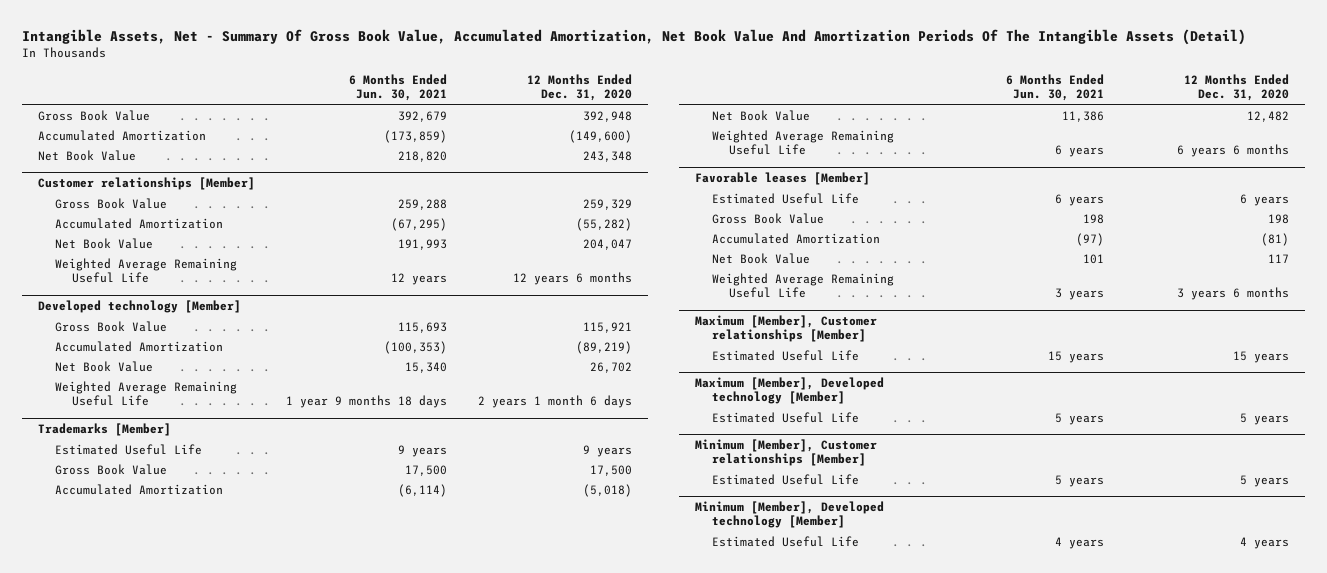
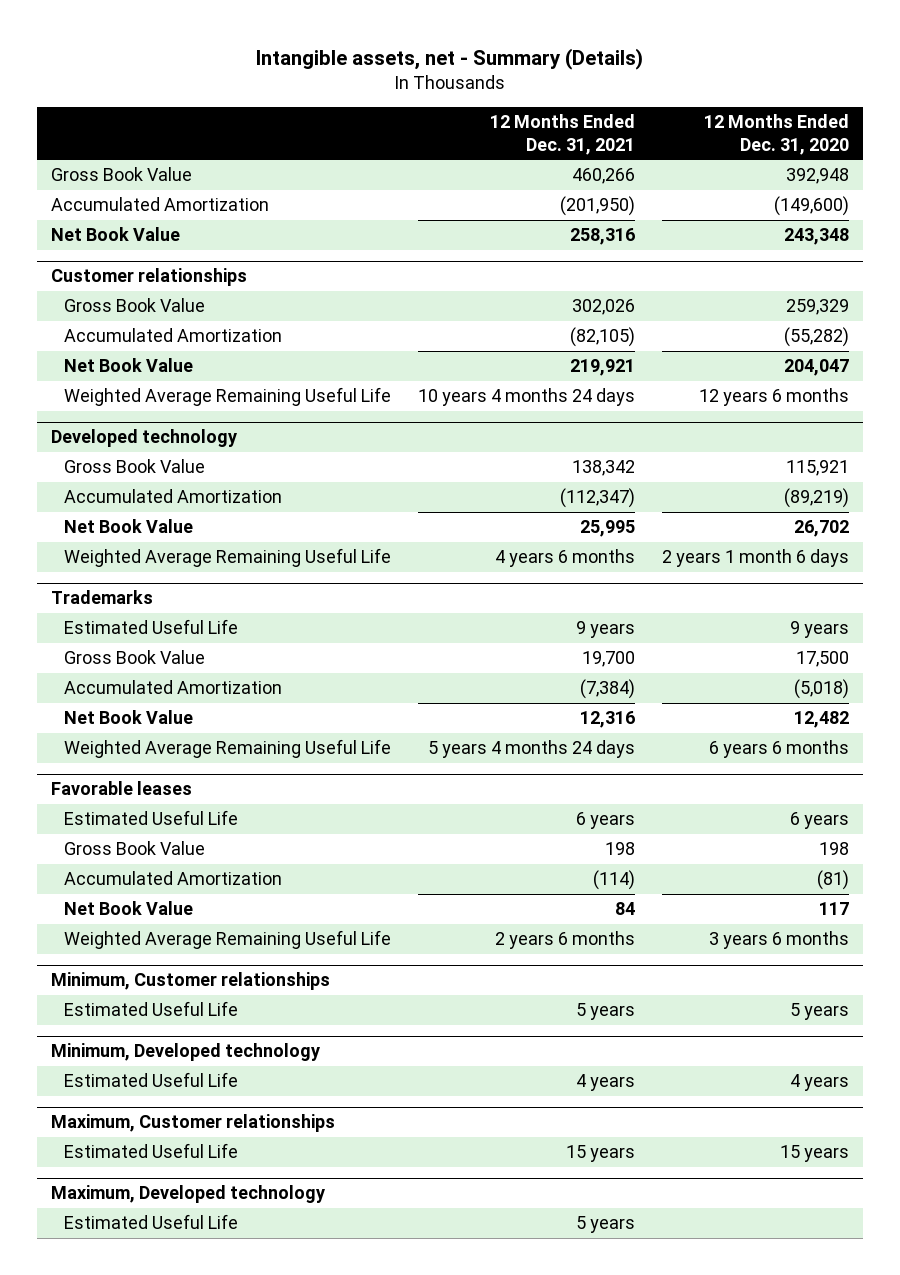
[21,28,1246,45] Intangible Assets, Net - Summary Of Gross Book Value, Accumulated Amortization, Net Book Value And Amortization Periods Of The Intangible Assets (Detail) -> [256,48,644,71] Intangible assets, net - Summary (Details)
[348,74,447,102] 6 Months Ended Jun. 30, 2021 -> none
none -> [490,114,636,155] 12 Months Ended Dec. 31, 2021
[37,176,255,190] Customer relationships [Member] -> [50,268,247,287] Customer relationships
[37,299,241,313] Developed technology [Member] -> [50,429,237,448] Developed technology
[37,422,171,436] Trademarks [Member] -> [50,590,153,605] Trademarks
[694,171,870,185] Favorable leases [Member] -> [50,781,192,796] Favorable leases
[694,314,877,342] Maximum [Member], Customer relationships [Member] -> none
[711,349,859,361] Estimated Useful Life -> none
[694,376,884,404] Maximum [Member], Developed technology [Member] -> none
[711,411,859,423] Estimated Useful Life -> none
[694,438,877,466] Minimum [Member], Customer relationships [Member] -> [50,972,330,991] Minimum, Customer relationships
[694,500,884,528] Minimum [Member], Developed technology [Member] -> [50,1043,320,1062] Minimum, Developed technology
none -> [50,1114,335,1133] Maximum, Customer relationships
none -> [64,1143,239,1159] Estimated Useful Life
none -> [50,1185,325,1204] Maximum, Developed technology
none -> [64,1214,239,1230] Estimated Useful Life

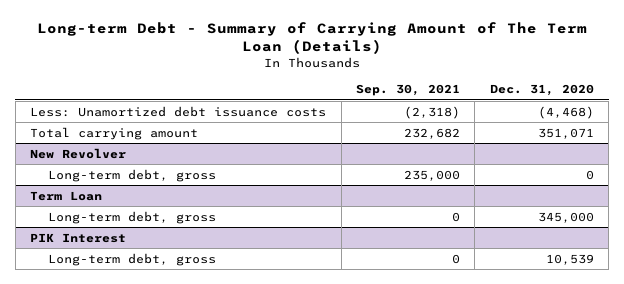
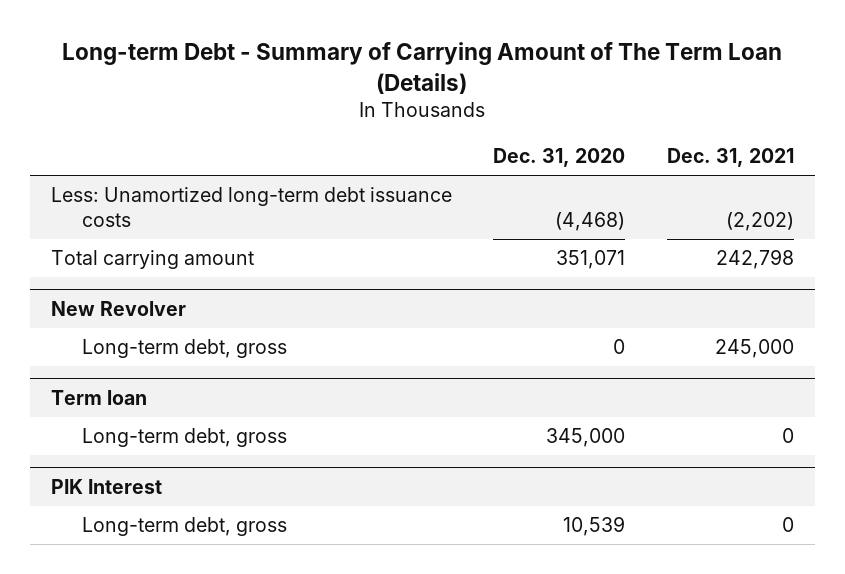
[356,84,461,97] Sep. 30, 2021 -> none
none -> [667,148,795,168] Dec. 31, 2021
[30,105,327,117] Less: Unamortized debt issuance costs -> [50,187,452,228] Less: Unamortized long-term debt issuance costs
[30,190,103,201] Term Loan -> [50,389,147,405] Term loan

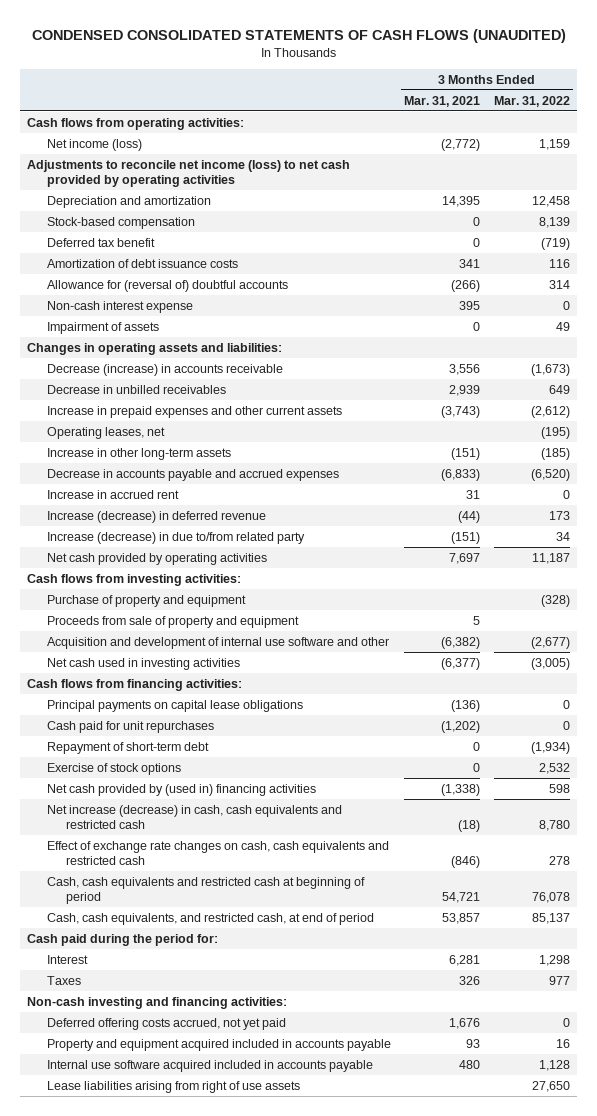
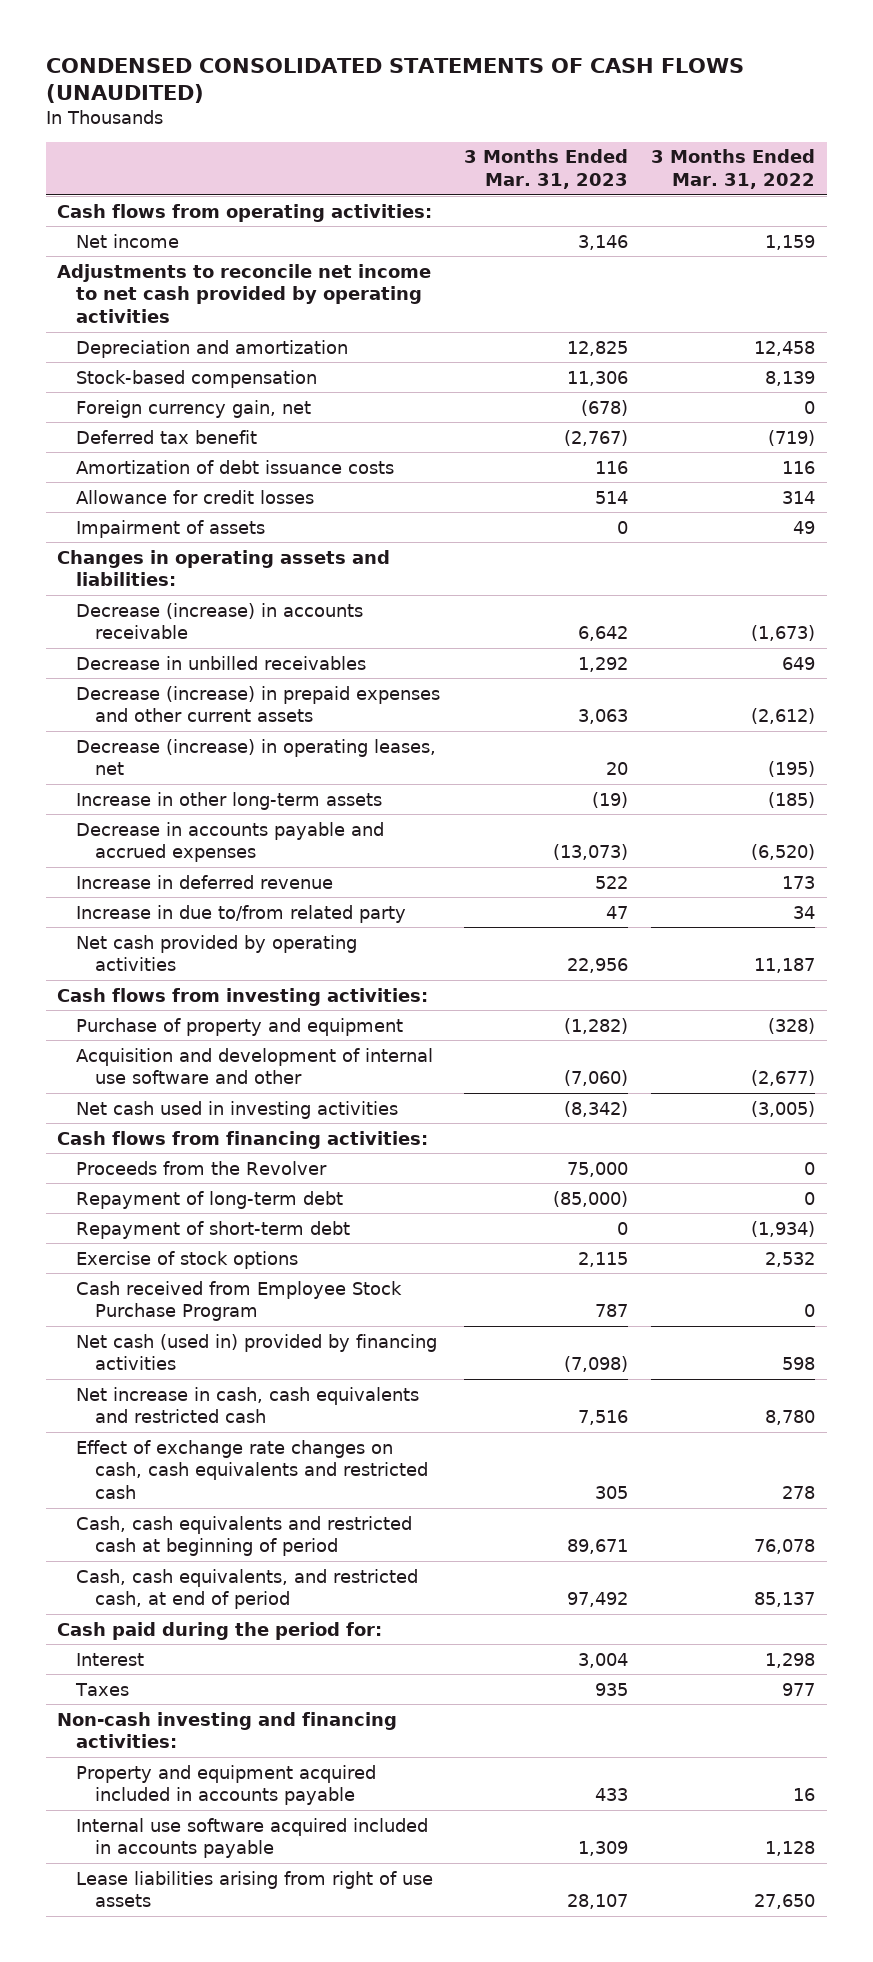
[404,95,481,107] Mar. 31, 2021 -> none
none -> [463,149,628,190] 3 Months Ended Mar. 31, 2023
[46,138,142,151] Net income (loss) -> [76,233,180,248] Net income
[27,159,351,187] Adjustments to reconcile net income (loss) to net cash provided by operating activities -> [57,263,432,324] Adjustments to reconcile net income to net cash provided by operating activities
none -> [76,399,312,418] Foreign currency gain, net
[46,300,193,313] Non-cash interest expense -> none
[46,279,288,292] Allowance for (reversal of) doubtful accounts -> [76,489,315,504] Allowance for credit losses
[46,405,342,418] Increase in prepaid expenses and other current assets -> [76,685,441,723] Decrease (increase) in prepaid expenses and other current assets
[46,426,165,439] Operating leases, net -> [76,738,437,776] Decrease (increase) in operating leases, net
[46,489,179,499] Increase in accrued rent -> none
[46,510,266,523] Increase (decrease) in deferred revenue -> [76,874,334,889] Increase in deferred revenue
[46,531,305,544] Increase (decrease) in due to/from related party -> [76,904,407,923] Increase in due to/from related party
[46,615,299,628] Proceeds from sale of property and equipment -> none
[46,699,303,712] Principal payments on capital lease obligations -> none
[46,720,214,733] Cash paid for unit repurchases -> none
none -> [76,1160,328,1175] Proceeds from the Revolver
none -> [76,1190,344,1209] Repayment of long-term debt
none -> [76,1280,403,1322] Cash received from Employee Stock Purchase Program
[46,783,316,796] Net cash provided by (used in) financing activities -> [76,1333,438,1371] Net cash (used in) provided by financing activities
[46,804,342,829] Net increase (decrease) in cash, cash equivalents and restricted cash -> [76,1386,420,1424] Net increase in cash, cash equivalents and restricted cash
[46,1017,286,1030] Deferred offering costs accrued, not yet paid -> none

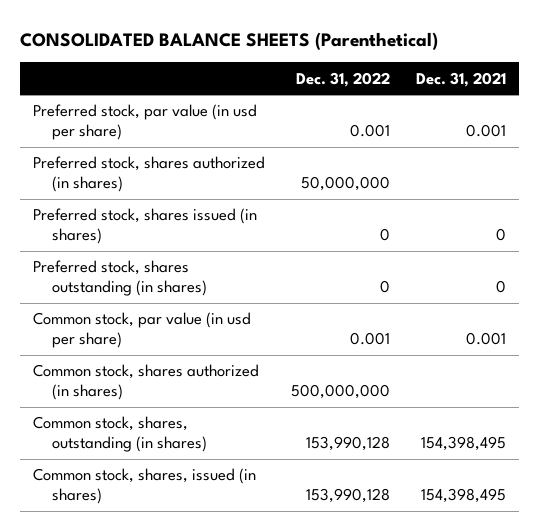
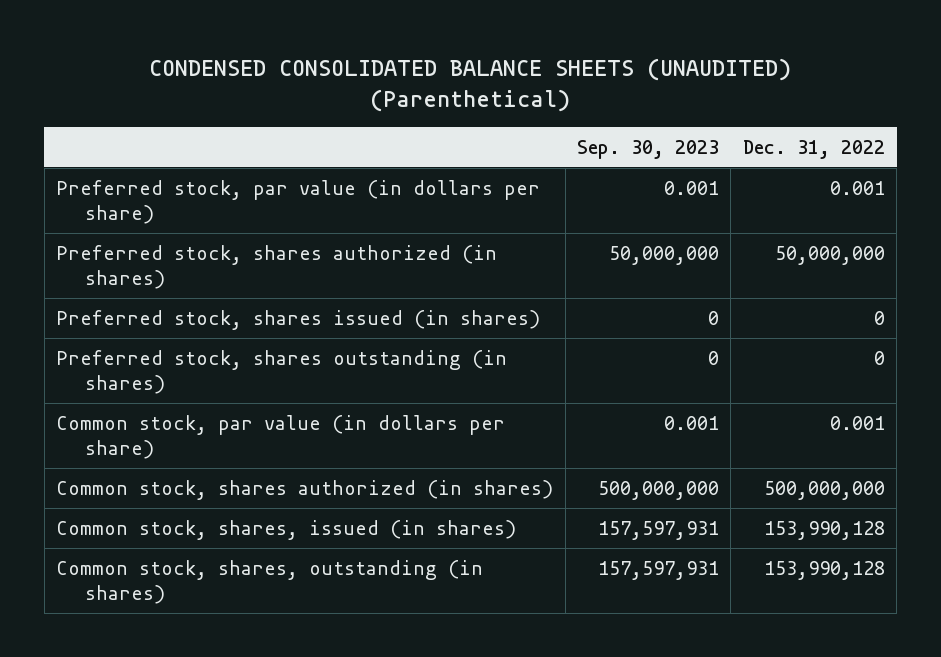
[19,31,438,50] CONSOLIDATED BALANCE SHEETS (Parenthetical) -> [149,57,792,112] CONDENSED CONSOLIDATED BALANCE SHEETS (UNAUDITED) (Parenthetical)
[416,71,507,87] Dec. 31, 2021 -> none
none -> [576,139,719,159] Sep. 30, 2023
[32,104,257,141] Preferred stock, par value (in usd per share) -> [56,179,541,224] Preferred stock, par value (in dollars per share)
[32,312,251,349] Common stock, par value (in usd per share) -> [56,414,506,459] Common stock, par value (in dollars per share)
[32,416,207,453] Common stock, shares, outstanding (in shares) -> [56,559,484,604] Common stock, shares, outstanding (in shares)

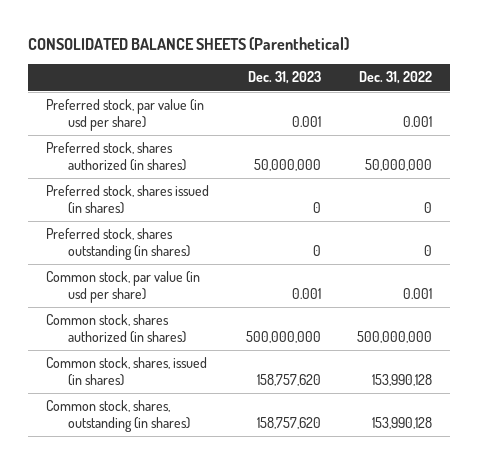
[149,57,792,112] CONDENSED CONSOLIDATED BALANCE SHEETS (UNAUDITED) (Parenthetical) -> [28,36,350,50] CONSOLIDATED BALANCE SHEETS (Parenthetical)
[576,139,719,159] Sep. 30, 2023 -> none
none -> [247,71,321,85] Dec. 31, 2023
[56,179,541,224] Preferred stock, par value (in dollars per share) -> [46,99,205,132] Preferred stock, par value (in usd per share)
[56,414,506,459] Common stock, par value (in dollars per share) -> [46,271,201,304] Common stock, par value (in usd per share)

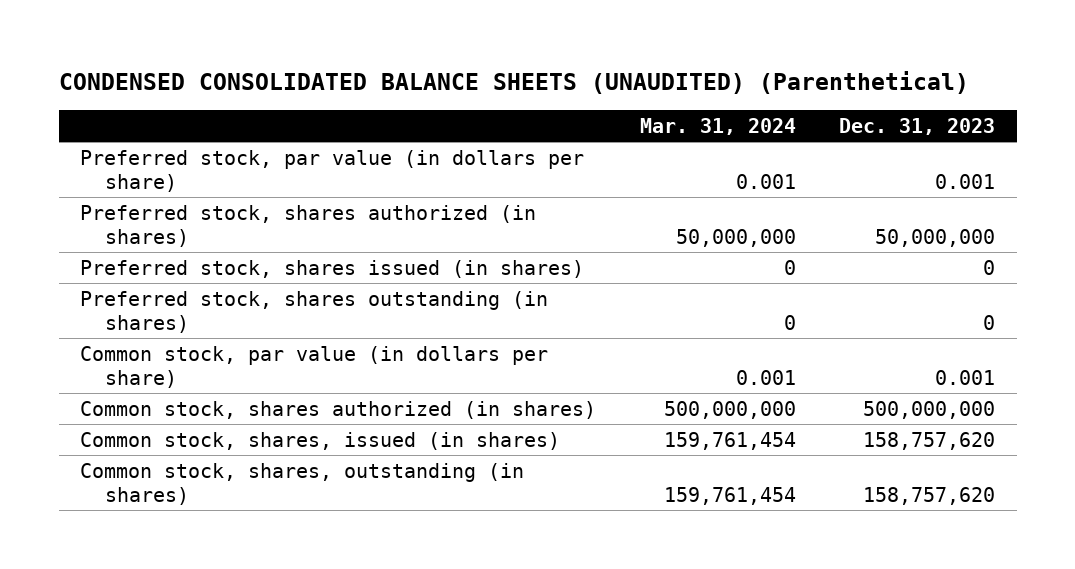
[28,36,350,50] CONSOLIDATED BALANCE SHEETS (Parenthetical) -> [58,70,969,94] CONDENSED CONSOLIDATED BALANCE SHEETS (UNAUDITED) (Parenthetical)
[358,71,432,85] Dec. 31, 2022 -> none
none -> [639,117,796,135] Mar. 31, 2024
[46,99,205,132] Preferred stock, par value (in usd per share) -> [80,149,585,192] Preferred stock, par value (in dollars per share)
[46,271,201,304] Common stock, par value (in usd per share) -> [80,345,549,388] Common stock, par value (in dollars per share)

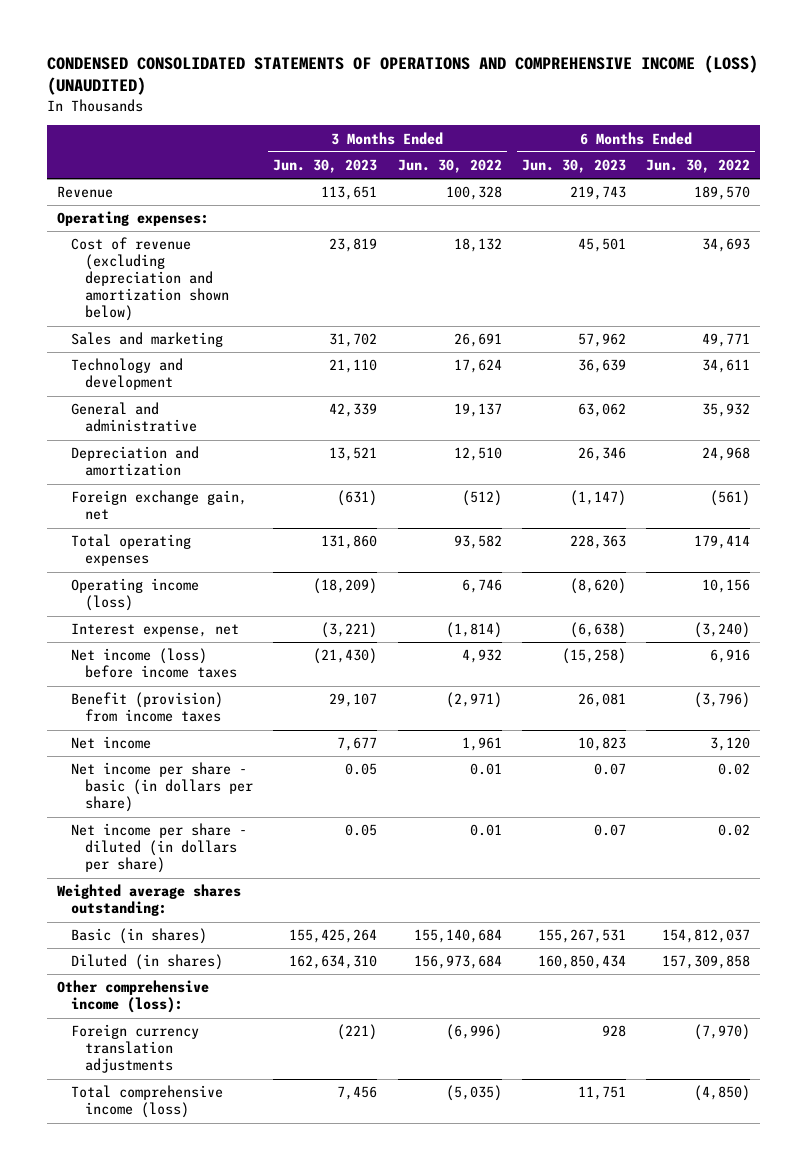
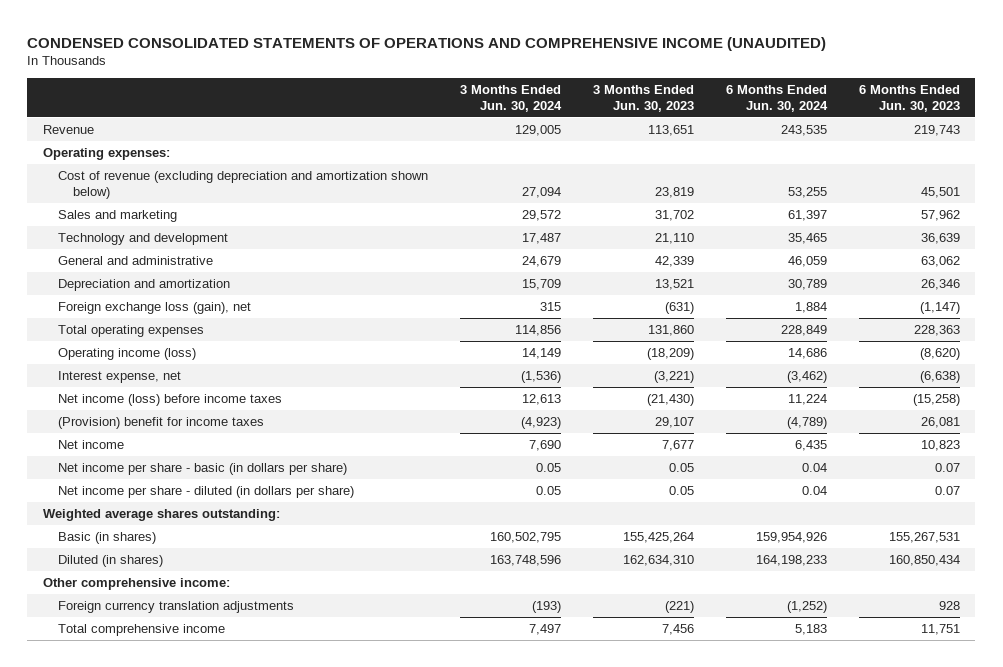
[46,55,758,96] CONDENSED CONSOLIDATED STATEMENTS OF OPERATIONS AND COMPREHENSIVE INCOME (LOSS) (UNAUDITED) -> [27,36,827,51] CONDENSED CONSOLIDATED STATEMENTS OF OPERATIONS AND COMPREHENSIVE INCOME (UNAUDITED)
[397,158,502,173] Jun. 30, 2022 -> none
[645,158,750,173] Jun. 30, 2022 -> none
none -> [459,85,562,112] 3 Months Ended Jun. 30, 2024
none -> [725,85,828,112] 6 Months Ended Jun. 30, 2024
[71,490,248,521] Foreign exchange gain, net -> [57,301,251,314] Foreign exchange loss (gain), net
[71,692,224,723] Benefit (provision) from income taxes -> [57,416,264,429] (Provision) benefit for income taxes
[56,980,209,1014] Other comprehensive income (loss): -> [43,577,231,590] Other comprehensive income:
[71,1085,224,1119] Total comprehensive income (loss) -> [57,623,225,636] Total comprehensive income

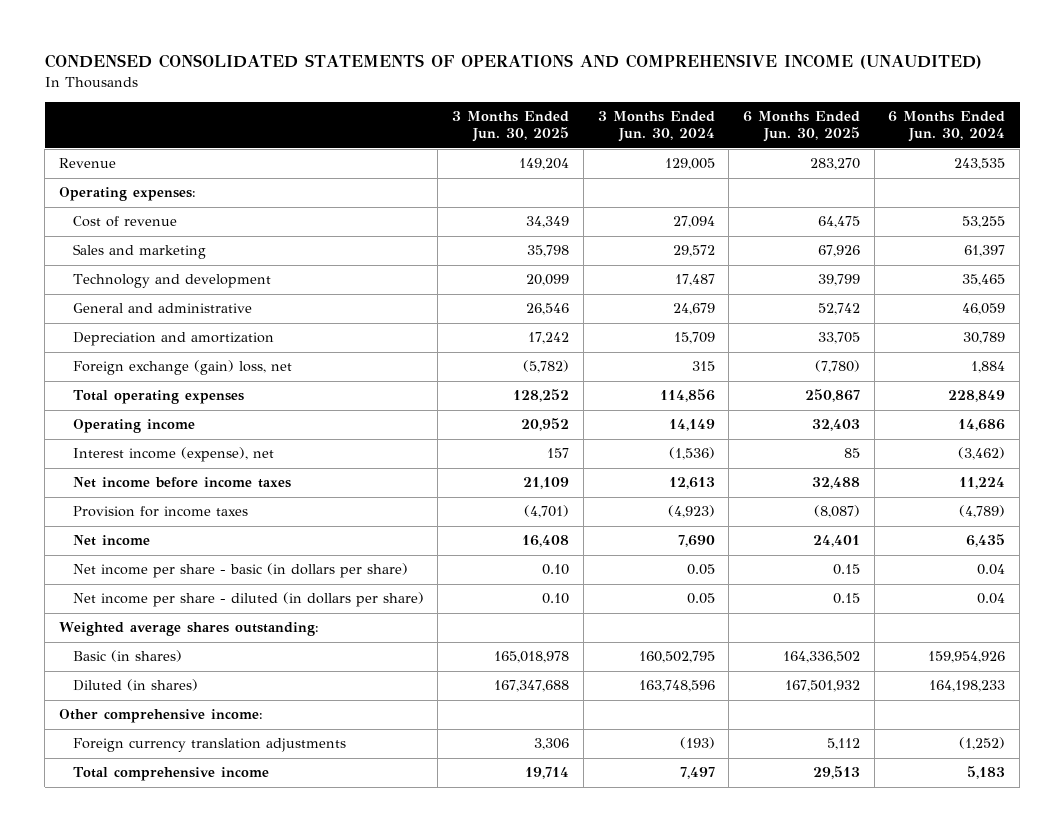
[592,85,694,112] 3 Months Ended Jun. 30, 2023 -> none
[858,85,960,112] 6 Months Ended Jun. 30, 2023 -> none
none -> [452,111,570,143] 3 Months Ended Jun. 30, 2025
none -> [742,111,860,143] 6 Months Ended Jun. 30, 2025
[57,170,428,199] Cost of revenue (excluding depreciation and amortization shown below) -> [72,216,177,228] Cost of revenue
[57,301,251,314] Foreign exchange loss (gain), net -> [72,360,292,376] Foreign exchange (gain) loss, net
[57,347,196,360] Operating income (loss) -> [72,419,195,434] Operating income
[57,370,181,383] Interest expense, net -> [72,447,274,463] Interest income (expense), net
[57,393,282,406] Net income (loss) before income taxes -> [72,477,291,489] Net income before income taxes
[57,416,264,429] (Provision) benefit for income taxes -> [72,506,248,518] Provision for income taxes

